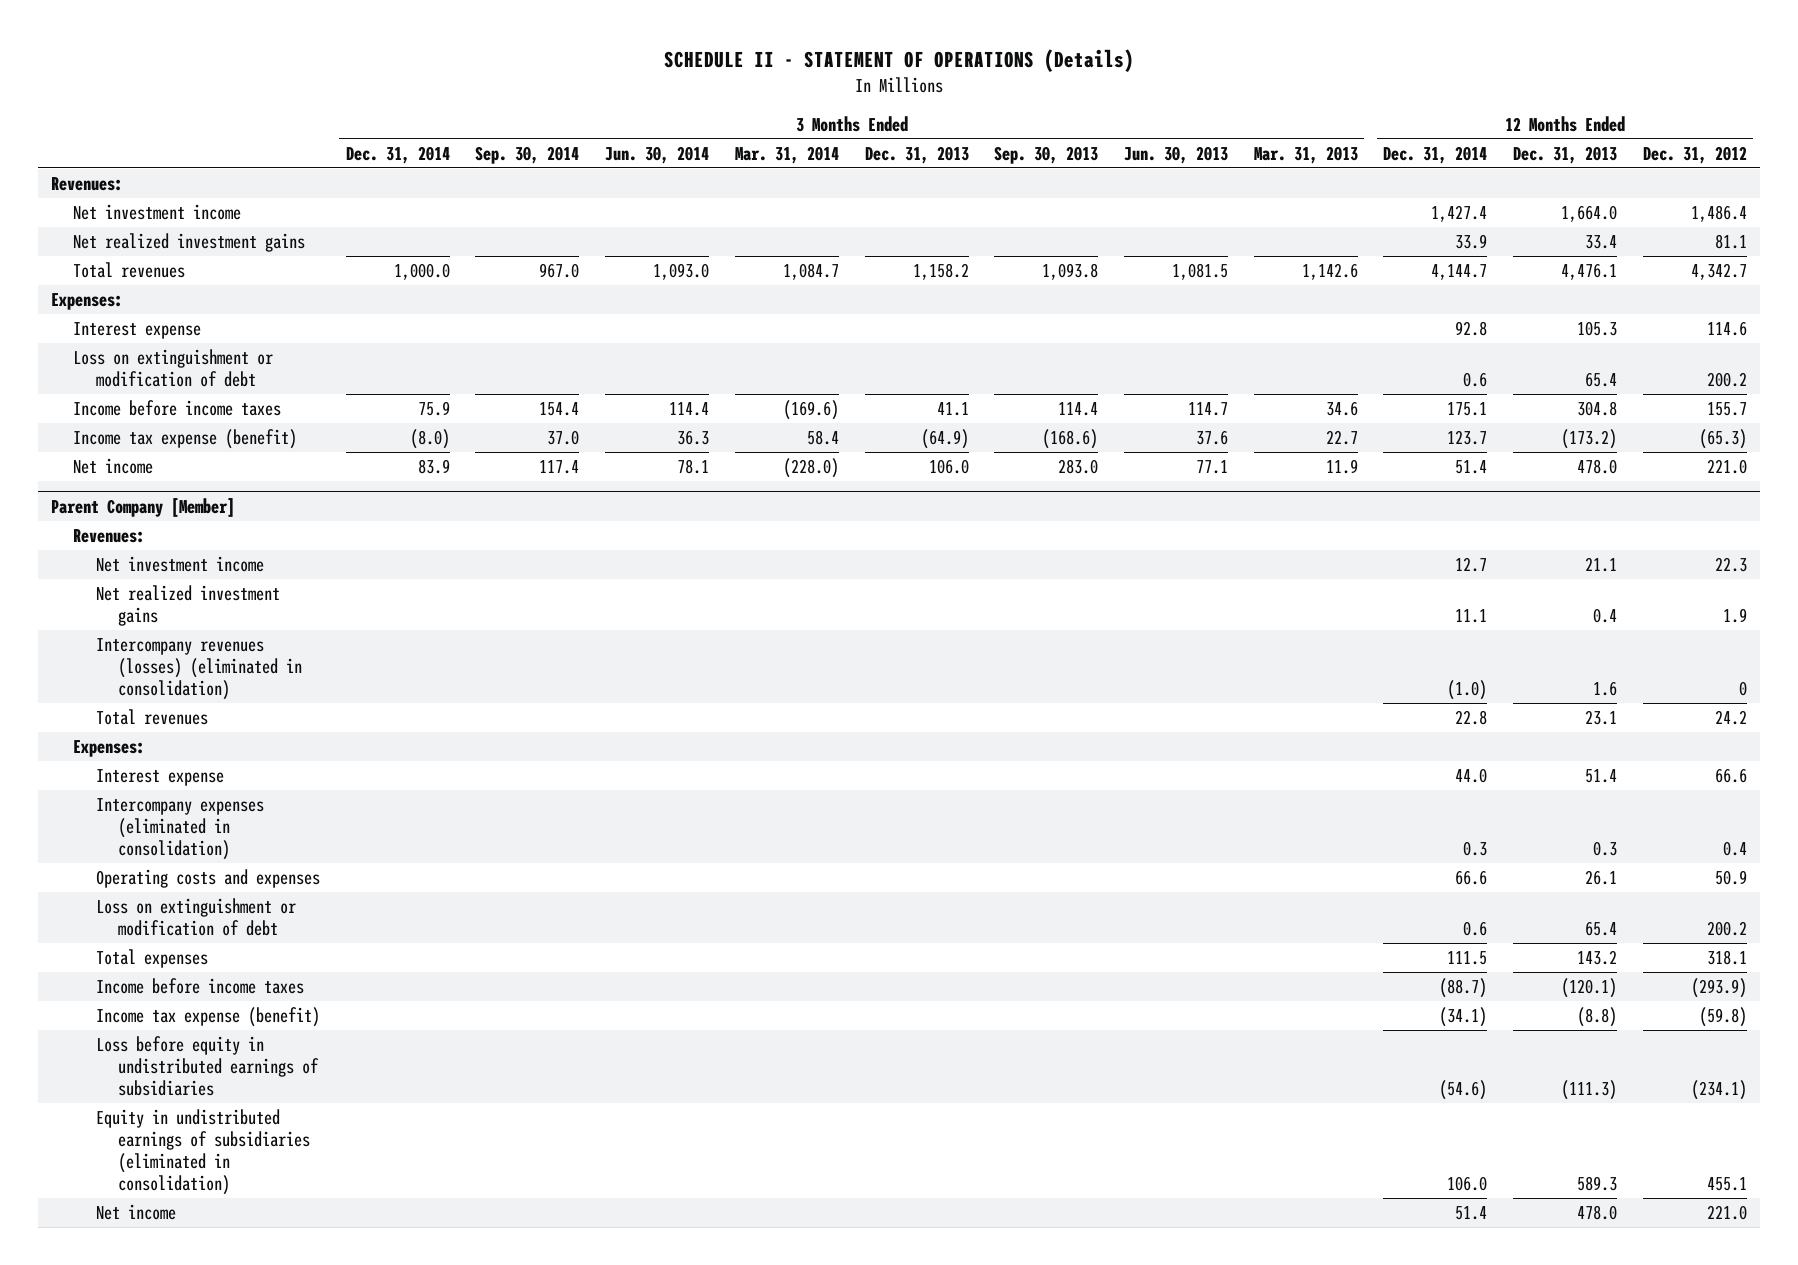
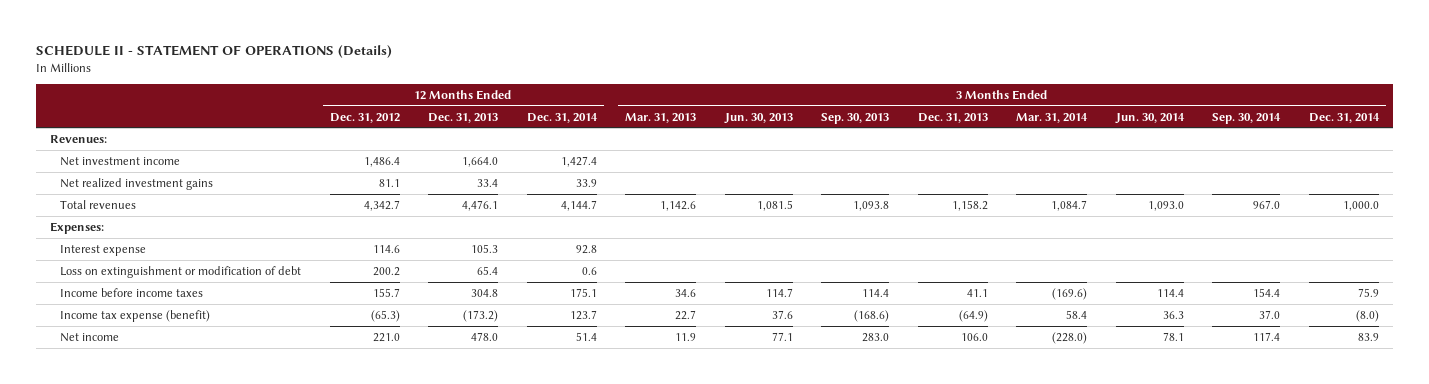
[50,497,235,517] Parent Company [Member] -> none
[73,528,146,543] Revenues: -> none
[95,555,264,572] Net investment income -> none
[95,584,280,626] Net realized investment gains -> none
[95,637,303,700] Intercompany revenues (losses) (eliminated in consolidation) -> none
[95,708,208,725] Total revenues -> none
[73,739,146,757] Expenses: -> none
[95,768,224,786] Interest expense -> none
[95,797,264,860] Intercompany expenses (eliminated in consolidation) -> none
[95,868,320,888] Operating costs and expenses -> none
[95,897,296,936] Loss on extinguishment or modification of debt -> none
[95,948,208,968] Total expenses -> none
[95,977,304,994] Income before income taxes -> none
[95,1006,320,1027] Income tax expense (benefit) -> none
[95,1035,320,1096] Loss before equity in undistributed earnings of subsidiaries -> none
[95,1108,311,1195] Equity in undistributed earnings of subsidiaries (eliminated in consolidation) -> none
[95,1203,176,1220] Net income -> none

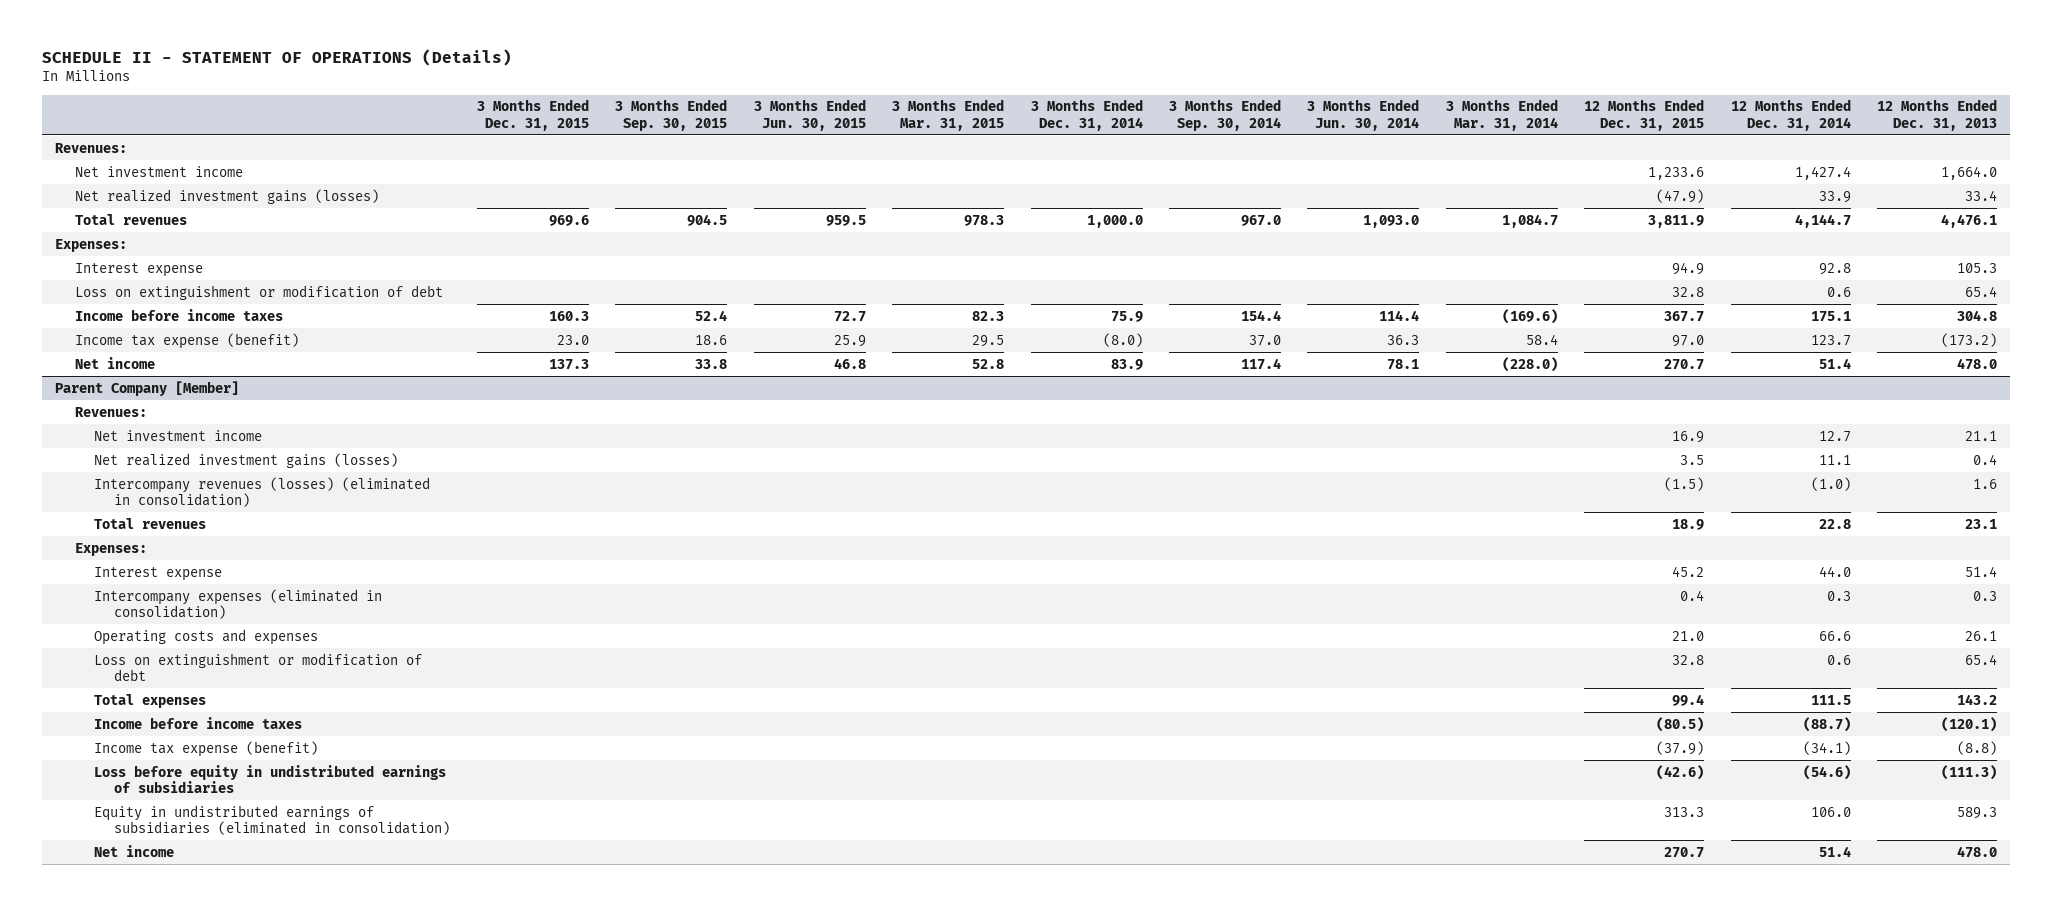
[329,112,400,123] Dec. 31, 2012 -> none
[625,112,697,123] Mar. 31, 2013 -> none
[723,112,793,124] Jun. 30, 2013 -> none
[821,112,890,124] Sep. 30, 2013 -> none
[917,112,988,123] Dec. 31, 2013 -> none
none -> [476,99,589,131] 3 Months Ended Dec. 31, 2015
none -> [615,99,728,131] 3 Months Ended Sep. 30, 2015
none -> [753,99,866,131] 3 Months Ended Jun. 30, 2015
none -> [892,99,1005,131] 3 Months Ended Mar. 31, 2015
none -> [1584,99,1705,131] 12 Months Ended Dec. 31, 2015
[60,177,214,190] Net realized investment gains -> [74,188,379,204] Net realized investment gains (losses)
none -> [54,380,239,396] Parent Company [Member]
none -> [74,406,147,417] Revenues:
none -> [94,429,263,441] Net investment income
none -> [94,452,399,468] Net realized investment gains (losses)
none -> [94,476,431,507] Intercompany revenues (losses) (eliminated in consolidation)
none -> [94,517,207,529] Total revenues
none -> [74,542,147,556] Expenses:
none -> [94,566,223,581] Interest expense
none -> [94,588,383,619] Intercompany expenses (eliminated in consolidation)
none -> [94,628,319,645] Operating costs and expenses
none -> [94,652,423,681] Loss on extinguishment or modification of debt
none -> [94,693,207,708] Total expenses
none -> [94,716,303,729] Income before income taxes
none -> [94,740,319,757] Income tax expense (benefit)
none -> [94,764,447,793] Loss before equity in undistributed earnings of subsidiaries
none -> [94,804,451,835] Equity in undistributed earnings of subsidiaries (eliminated in consolidation)
none -> [94,844,175,857] Net income

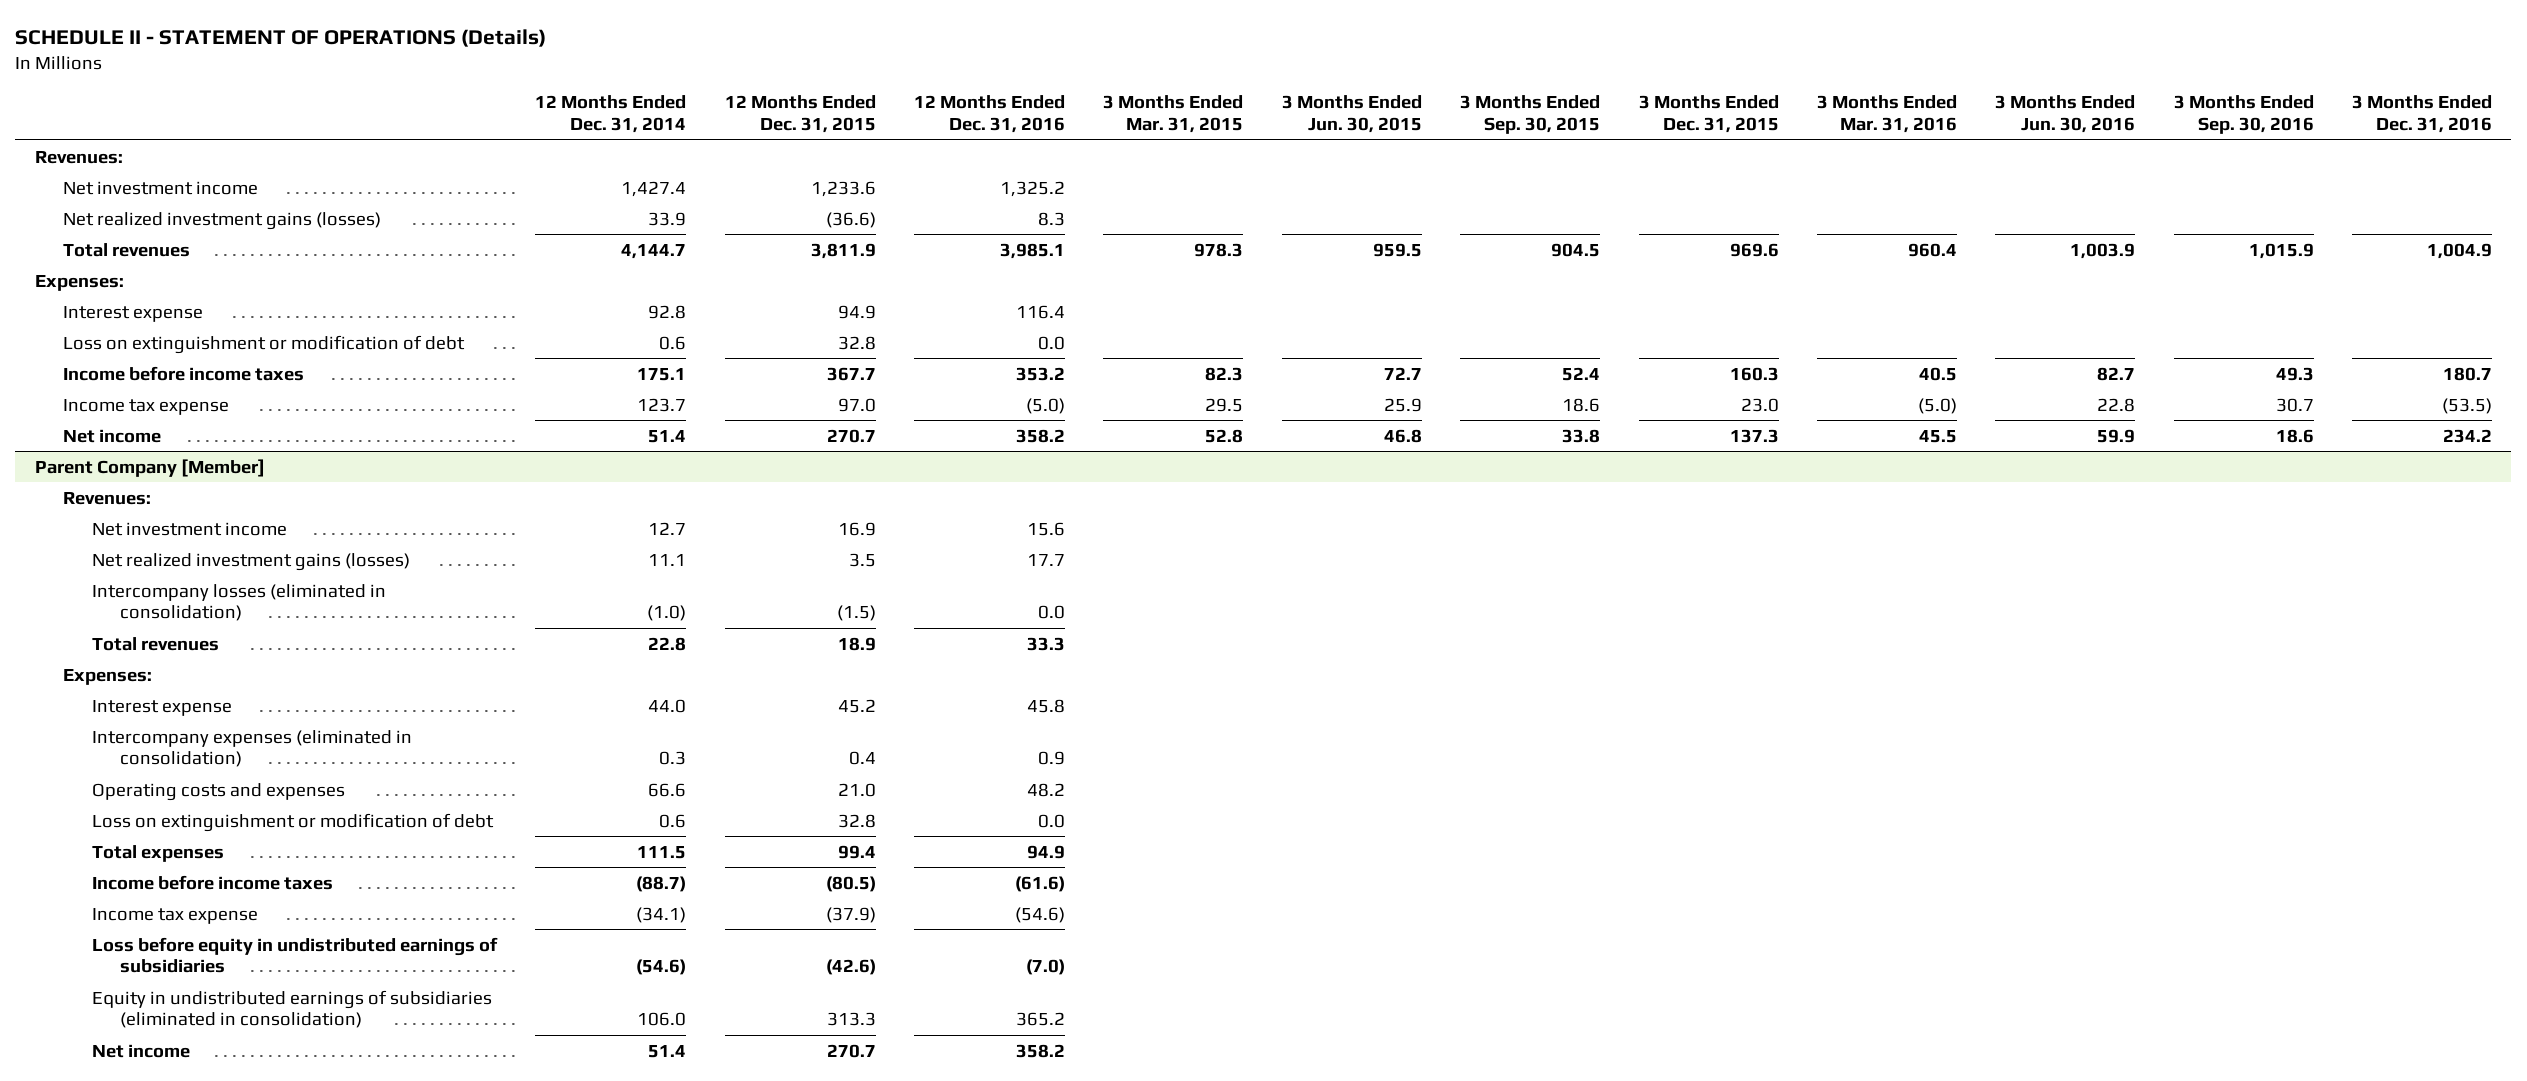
[1030,99,1143,131] 3 Months Ended Dec. 31, 2014 -> none
[1168,99,1281,131] 3 Months Ended Sep. 30, 2014 -> none
[1307,99,1420,131] 3 Months Ended Jun. 30, 2014 -> none
[1445,99,1558,131] 3 Months Ended Mar. 31, 2014 -> none
[1877,99,1998,131] 12 Months Ended Dec. 31, 2013 -> none
none -> [913,95,1065,134] 12 Months Ended Dec. 31, 2016
none -> [1816,95,1957,134] 3 Months Ended Mar. 31, 2016
none -> [1995,95,2136,134] 3 Months Ended Jun. 30, 2016
none -> [2173,95,2314,135] 3 Months Ended Sep. 30, 2016
none -> [2352,95,2493,134] 3 Months Ended Dec. 31, 2016
[1656,188,1705,203] (47.9) -> [825,211,876,228] (36.6)
[74,332,299,349] Income tax expense (benefit) -> [63,398,230,415] Income tax expense
[94,476,431,507] Intercompany revenues (losses) (eliminated in consolidation) -> [91,583,386,622] Intercompany losses (eliminated in consolidation)
[94,740,319,757] Income tax expense (benefit) -> [91,907,258,924] Income tax expense

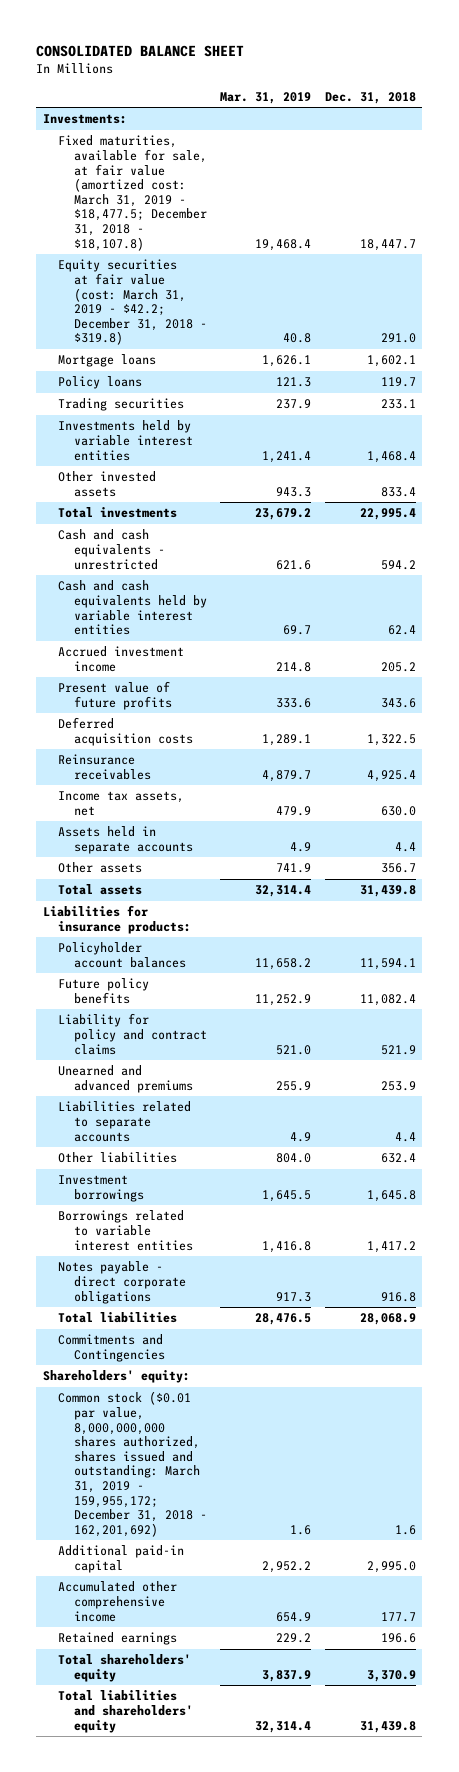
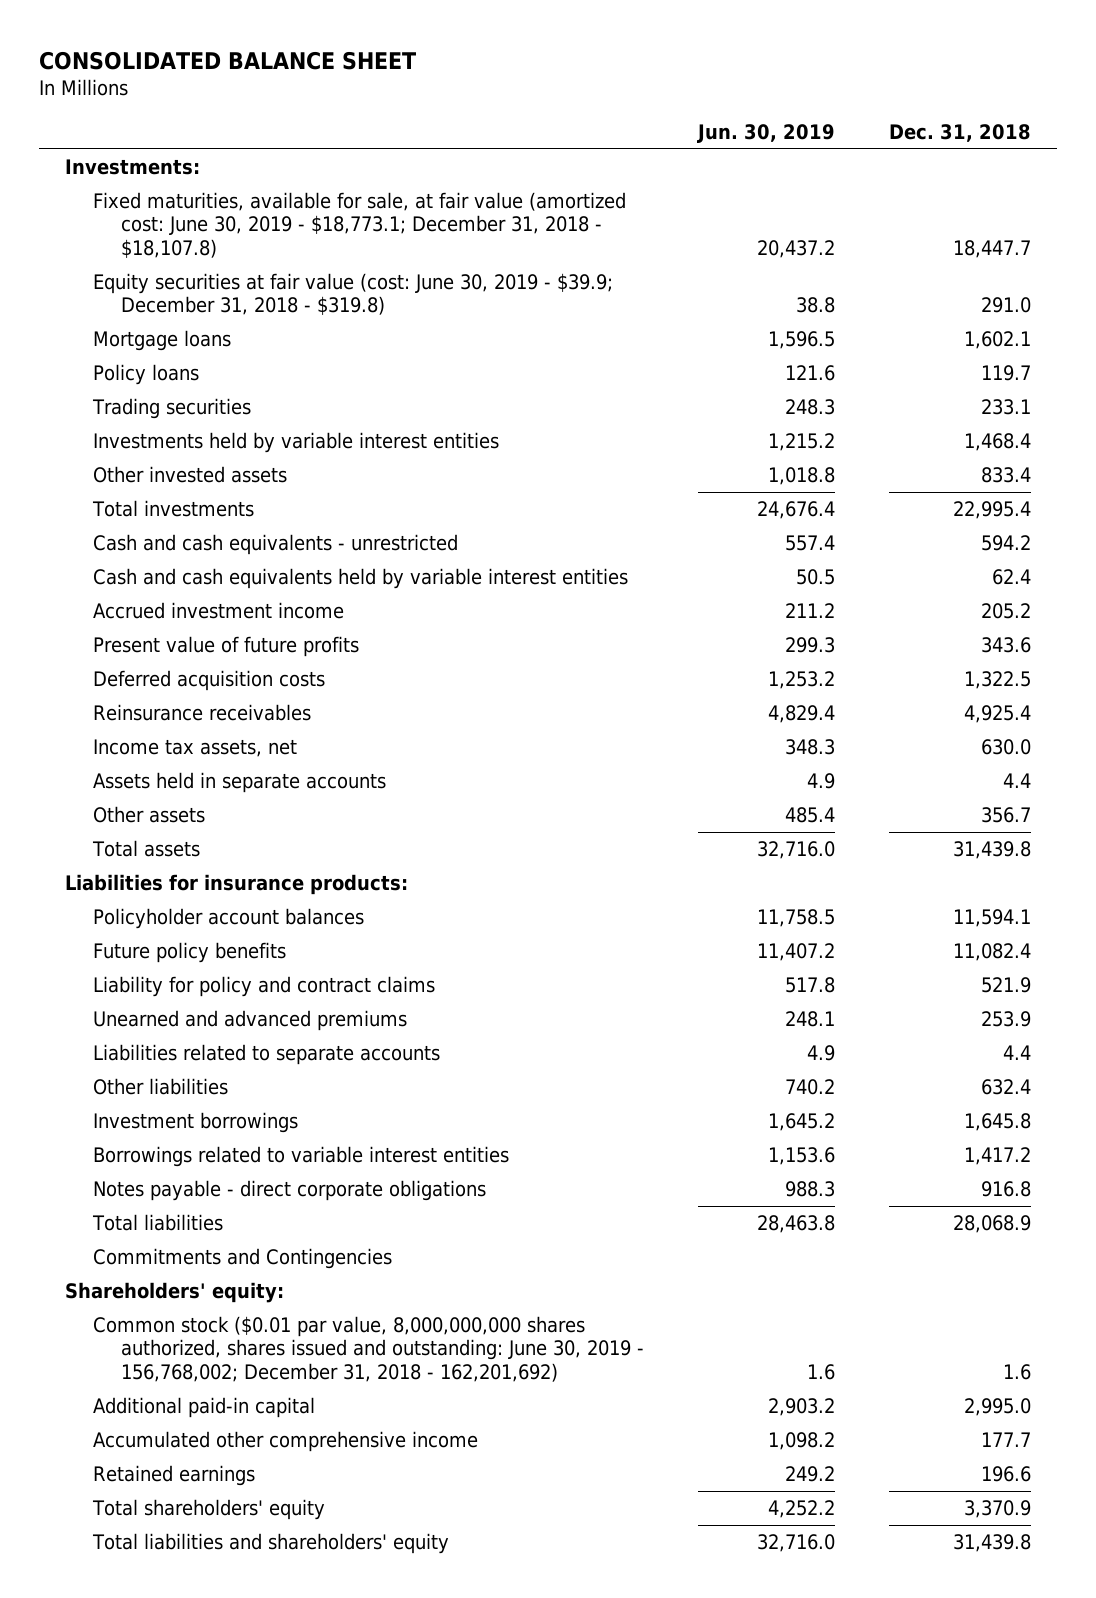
[220,91,312,104] Mar. 31, 2019 -> none
none -> [696,123,835,143] Jun. 30, 2019
[58,135,208,251] Fixed maturities, available for sale, at fair value (amortized cost: March 31, 2019 - $18,477.5; December 31, 2018 - $18,107.8) -> [93,192,627,258] Fixed maturities, available for sale, at fair value (amortized cost: June 30, 2019 - $18,773.1; December 31, 2018 - $18,107.8)
[58,259,208,346] Equity securities at fair value (cost: March 31, 2019 - $42.2; December 31, 2018 - $319.8) -> [93,273,614,316] Equity securities at fair value (cost: June 30, 2019 - $39.9; December 31, 2018 - $319.8)
[58,1391,208,1538] Common stock ($0.01 par value, 8,000,000,000 shares authorized, shares issued and outstanding: March 31, 2019 - 159,955,172; December 31, 2018 - 162,201,692) -> [93,1316,644,1382] Common stock ($0.01 par value, 8,000,000,000 shares authorized, shares issued and outstanding: June 30, 2019 - 156,768,002; December 31, 2018 - 162,201,692)

